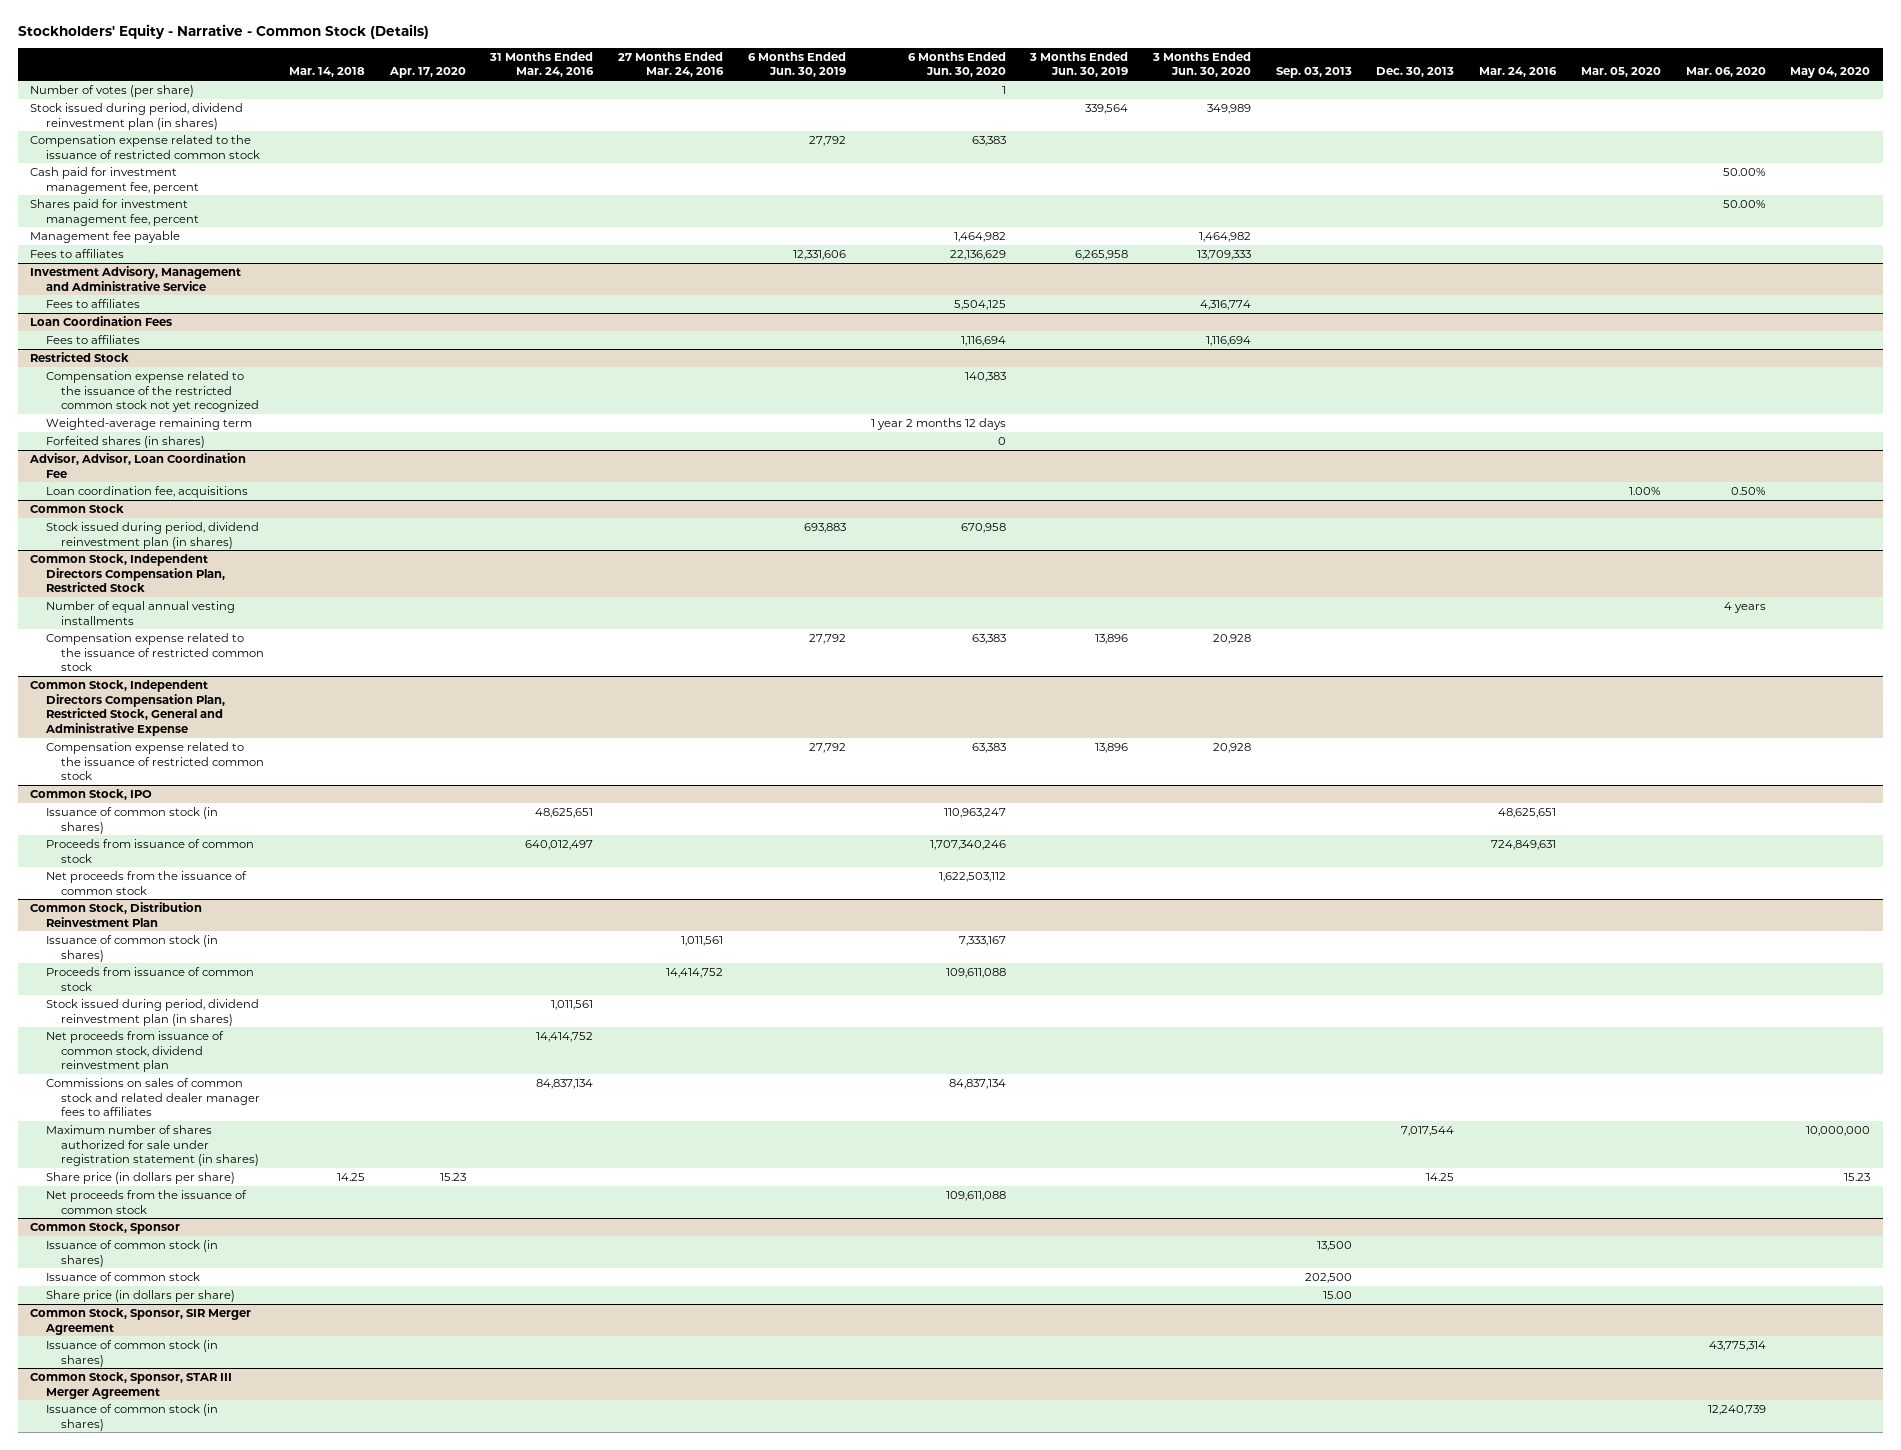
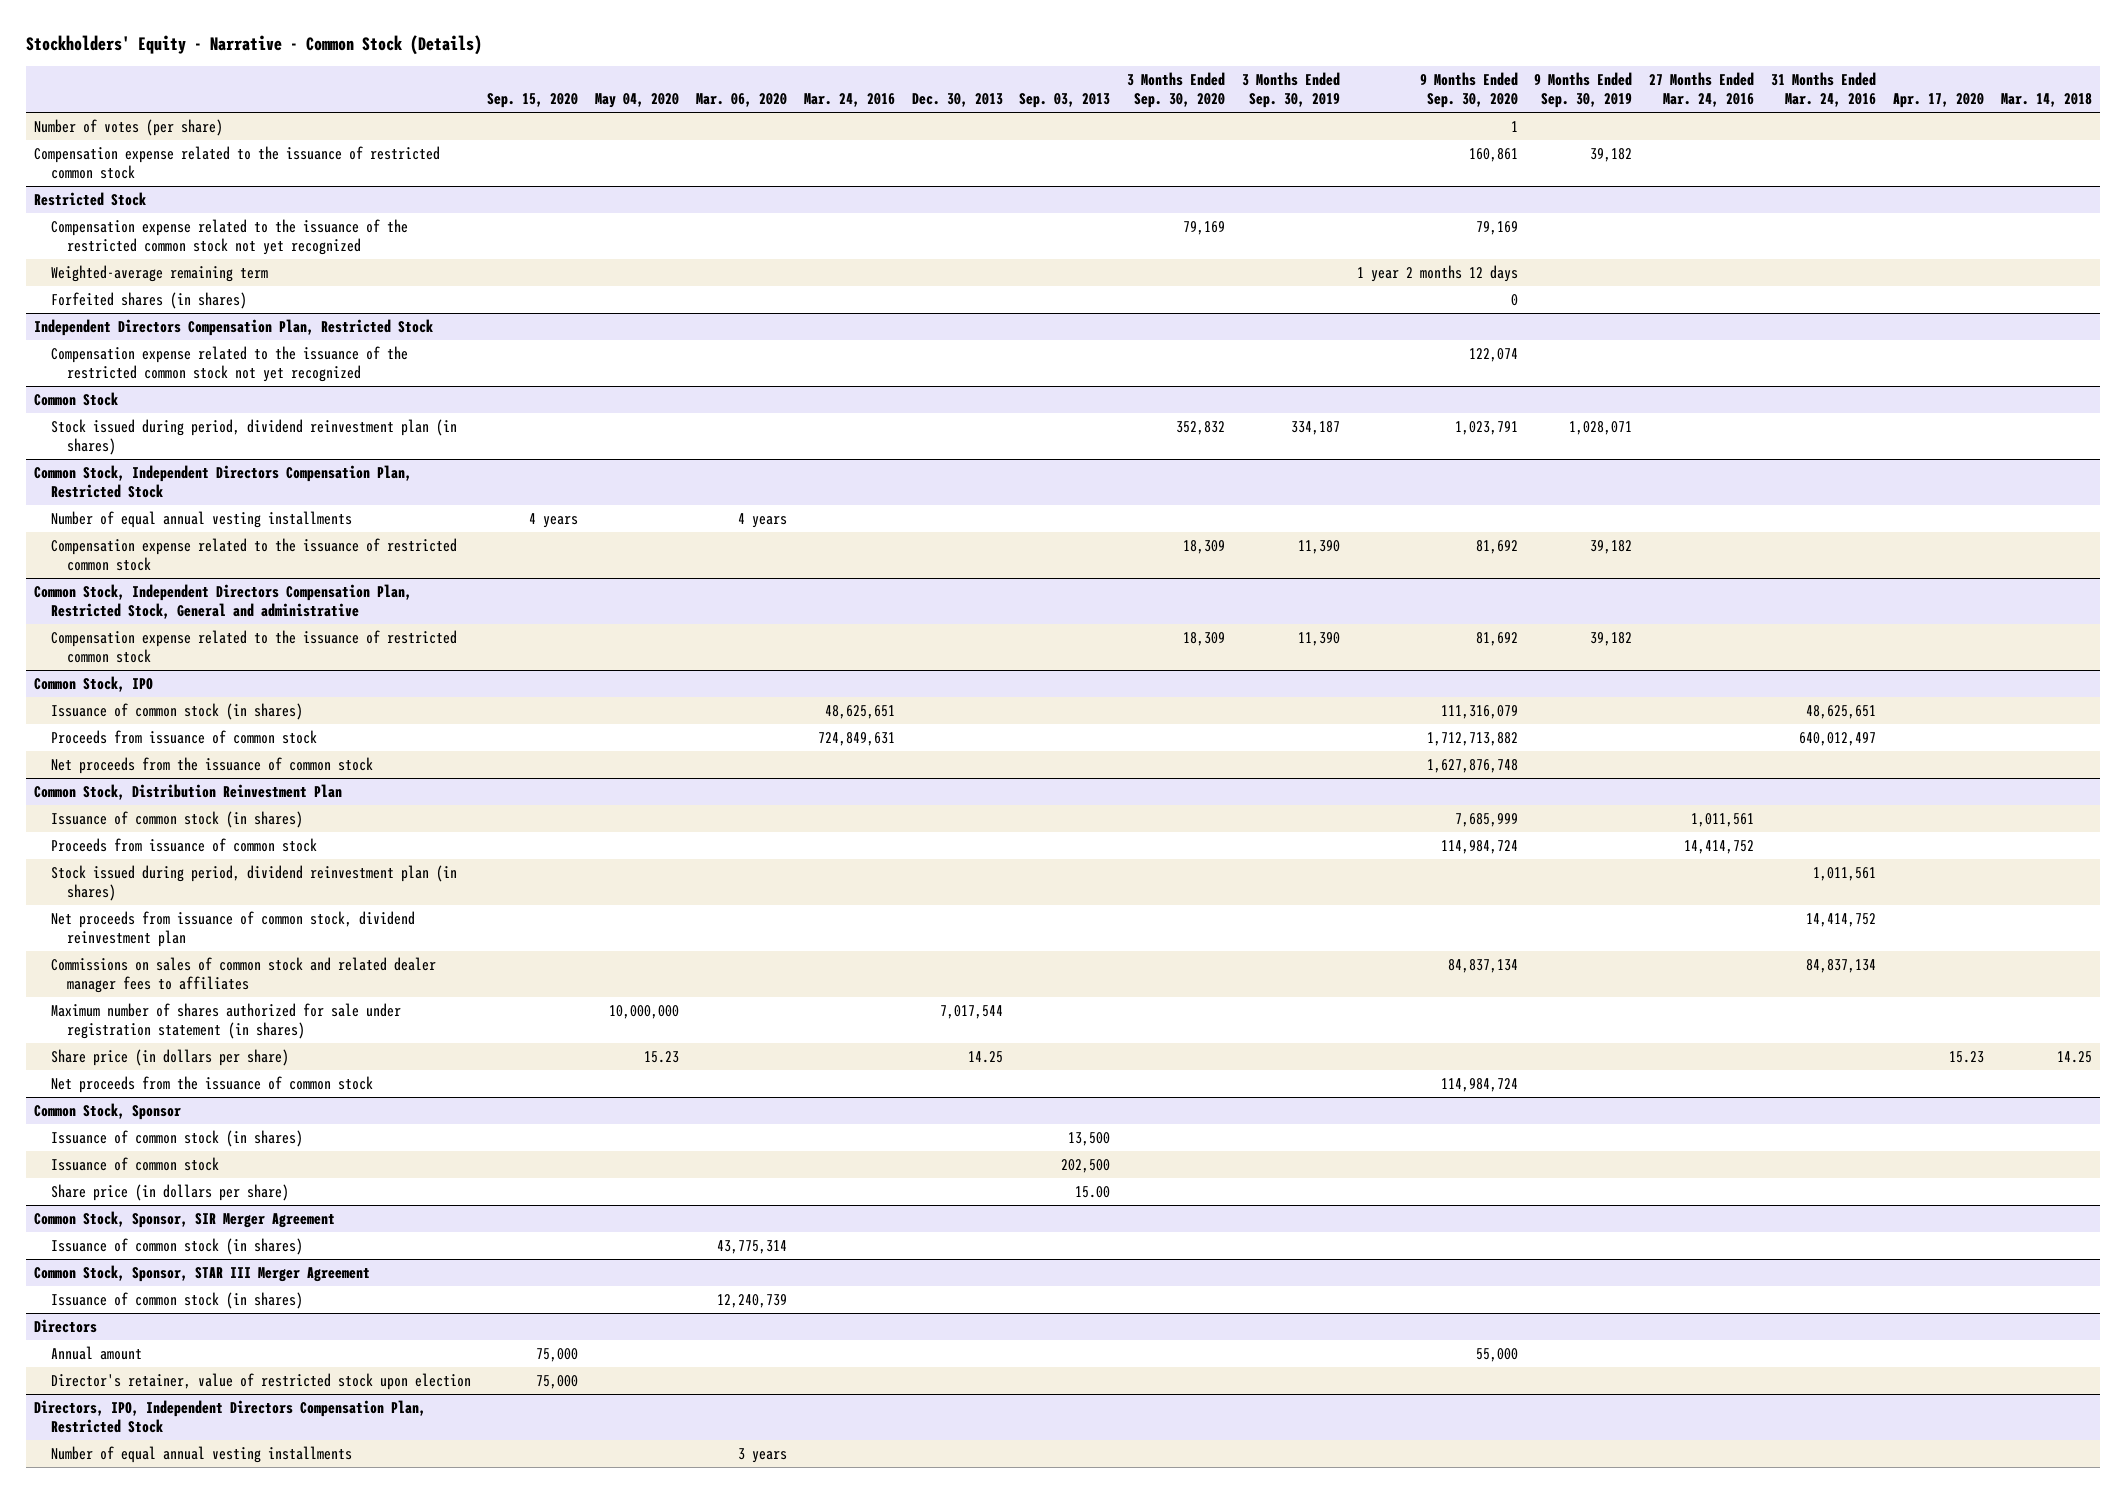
[747,51,846,78] 6 Months Ended Jun. 30, 2019 -> none
[907,51,1006,78] 6 Months Ended Jun. 30, 2020 -> none
[1029,51,1129,78] 3 Months Ended Jun. 30, 2019 -> none
[1152,51,1252,78] 3 Months Ended Jun. 30, 2020 -> none
[1580,67,1661,78] Mar. 05, 2020 -> none
none -> [487,93,579,109] Sep. 15, 2020
none -> [1127,71,1226,109] 3 Months Ended Sep. 30, 2020
none -> [1241,71,1340,109] 3 Months Ended Sep. 30, 2019
none -> [1419,71,1518,109] 9 Months Ended Sep. 30, 2020
none -> [1534,71,1633,109] 9 Months Ended Sep. 30, 2019
[30,102,244,130] Stock issued during period, dividend reinvestment plan (in shares) -> none
[30,166,199,194] Cash paid for investment management fee, percent -> none
[30,198,199,226] Shares paid for investment management fee, percent -> none
[30,230,181,243] Management fee payable -> none
[30,248,125,258] Fees to affiliates -> none
[30,265,242,291] Investment Advisory, Management and Administrative Service -> none
[45,298,140,308] Fees to affiliates -> none
[30,315,173,326] Loan Coordination Fees -> none
[45,334,140,344] Fees to affiliates -> none
[29,452,247,478] Advisor, Advisor, Loan Coordination Fee -> none
[45,485,248,498] Loan coordination fee, acquisitions -> none
none -> [34,318,434,336] Independent Directors Compensation Plan, Restricted Stock
none -> [50,345,408,383] Compensation expense related to the issuance of the restricted common stock not yet recognized
[30,679,225,736] Common Stock, Independent Directors Compensation Plan, Restricted Stock, General and Administrative Expense -> [34,583,413,620] Common Stock, Independent Directors Compensation Plan, Restricted Stock, General and administrative
none -> [34,1318,98,1333] Directors
none -> [50,1345,142,1360] Annual amount
none -> [50,1372,471,1390] Director's retainer, value of restricted stock upon election
none -> [34,1399,427,1434] Directors, IPO, Independent Directors Compensation Plan, Restricted Stock
none -> [50,1445,352,1463] Number of equal annual vesting installments

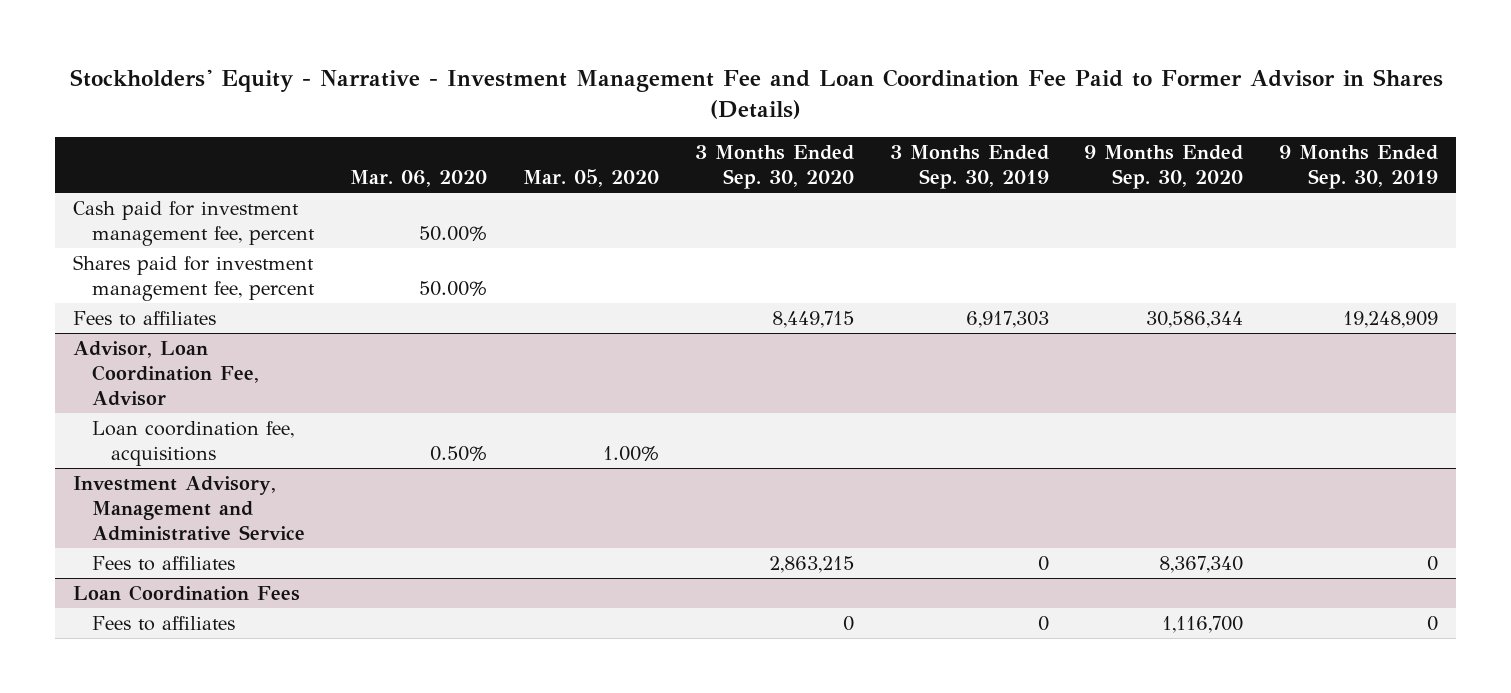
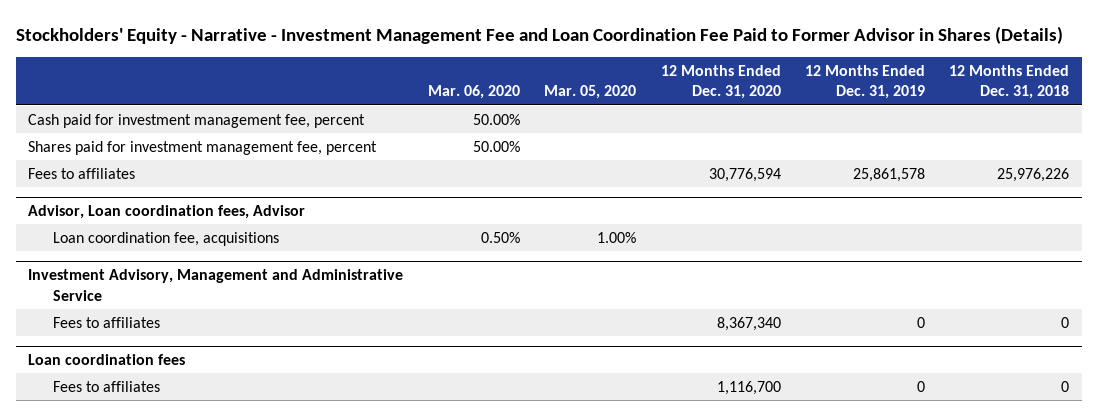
[694,145,854,190] 3 Months Ended Sep. 30, 2020 -> none
[889,145,1049,190] 3 Months Ended Sep. 30, 2019 -> none
[1084,145,1244,190] 9 Months Ended Sep. 30, 2020 -> none
[1279,145,1439,190] 9 Months Ended Sep. 30, 2019 -> none
none -> [660,64,781,100] 12 Months Ended Dec. 31, 2020
none -> [804,64,925,100] 12 Months Ended Dec. 31, 2019
none -> [949,64,1070,100] 12 Months Ended Dec. 31, 2018
[72,340,259,407] Advisor, Loan Coordination Fee, Advisor -> [28,204,306,219] Advisor, Loan coordination fees, Advisor
[72,584,300,601] Loan Coordination Fees -> [28,353,186,365] Loan coordination fees

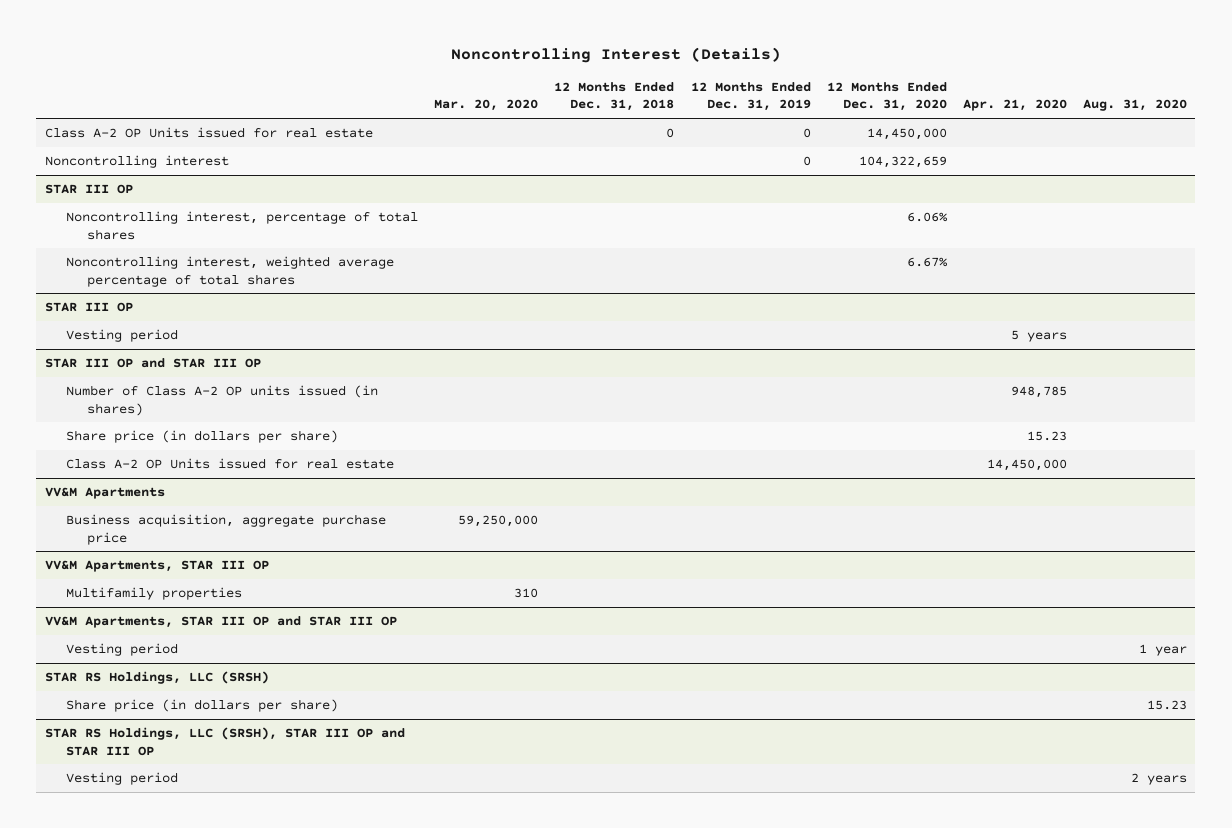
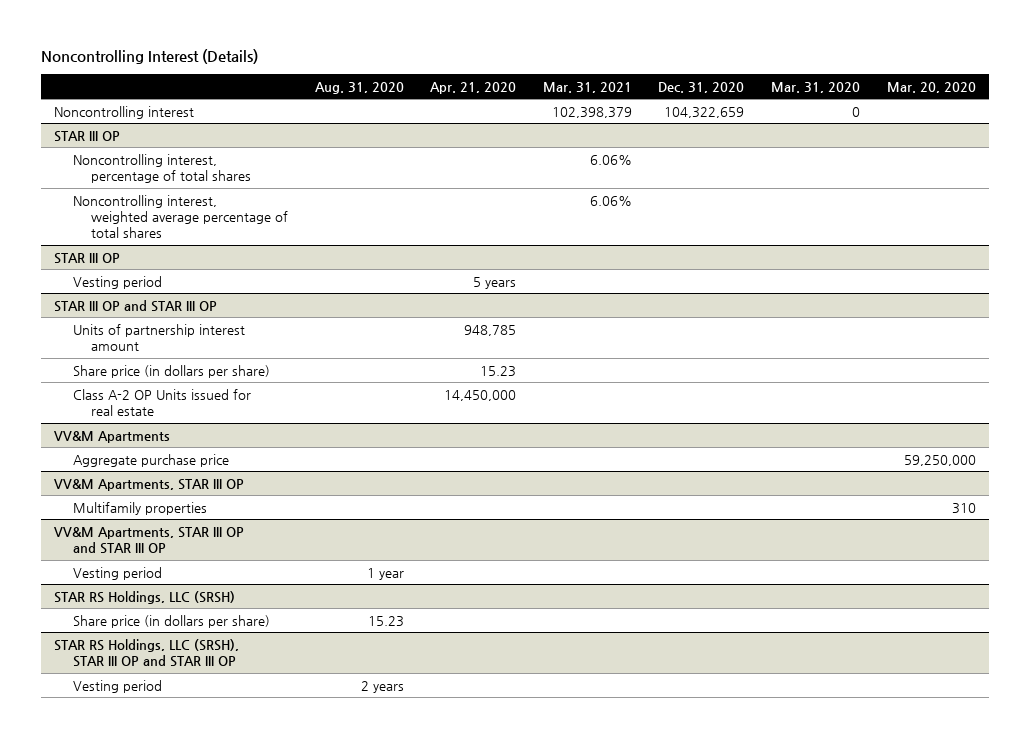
[554,81,675,112] 12 Months Ended Dec. 31, 2018 -> none
[690,81,811,112] 12 Months Ended Dec. 31, 2019 -> none
[826,81,947,112] 12 Months Ended Dec. 31, 2020 -> none
none -> [542,81,632,93] Mar. 31, 2021
none -> [658,81,745,93] Dec. 31, 2020
none -> [771,81,861,93] Mar. 31, 2020
[44,126,373,138] Class A-2 OP Units issued for real estate -> none
[65,384,378,416] Number of Class A-2 OP units issued (in shares) -> [72,323,245,351] Units of partnership interest amount
[65,513,386,545] Business acquisition, aggregate purchase price -> [72,453,229,467] Aggregate purchase price

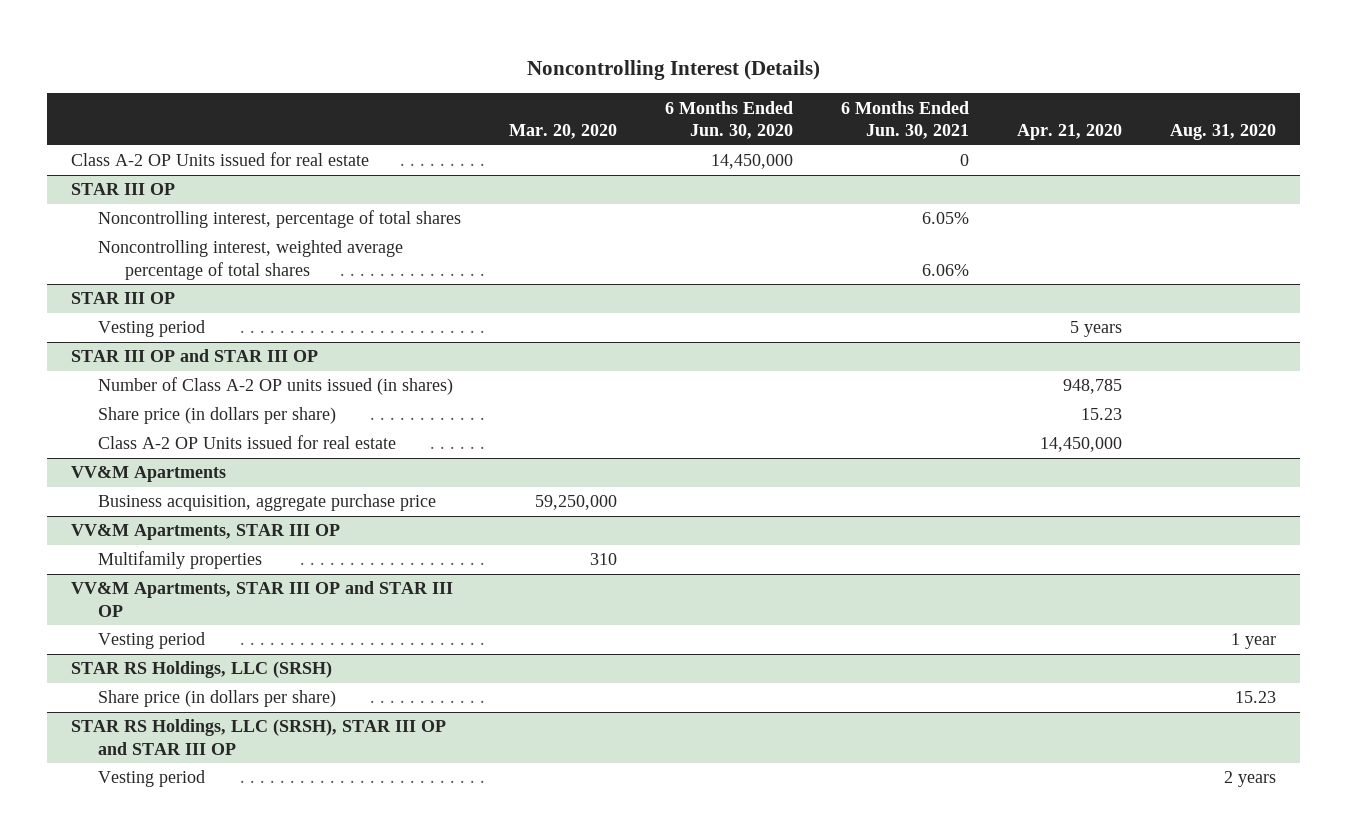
[542,81,632,93] Mar. 31, 2021 -> none
[658,81,745,93] Dec. 31, 2020 -> none
[771,81,861,93] Mar. 31, 2020 -> none
none -> [664,100,793,140] 6 Months Ended Jun. 30, 2020
none -> [840,100,969,140] 6 Months Ended Jun. 30, 2021
[53,105,194,119] Noncontrolling interest -> none
none -> [71,152,370,167] Class A-2 OP Units issued for real estate
[72,323,245,351] Units of partnership interest amount -> [97,377,453,396] Number of Class A-2 OP units issued (in shares)
[72,453,229,467] Aggregate purchase price -> [97,494,436,512] Business acquisition, aggregate purchase price

